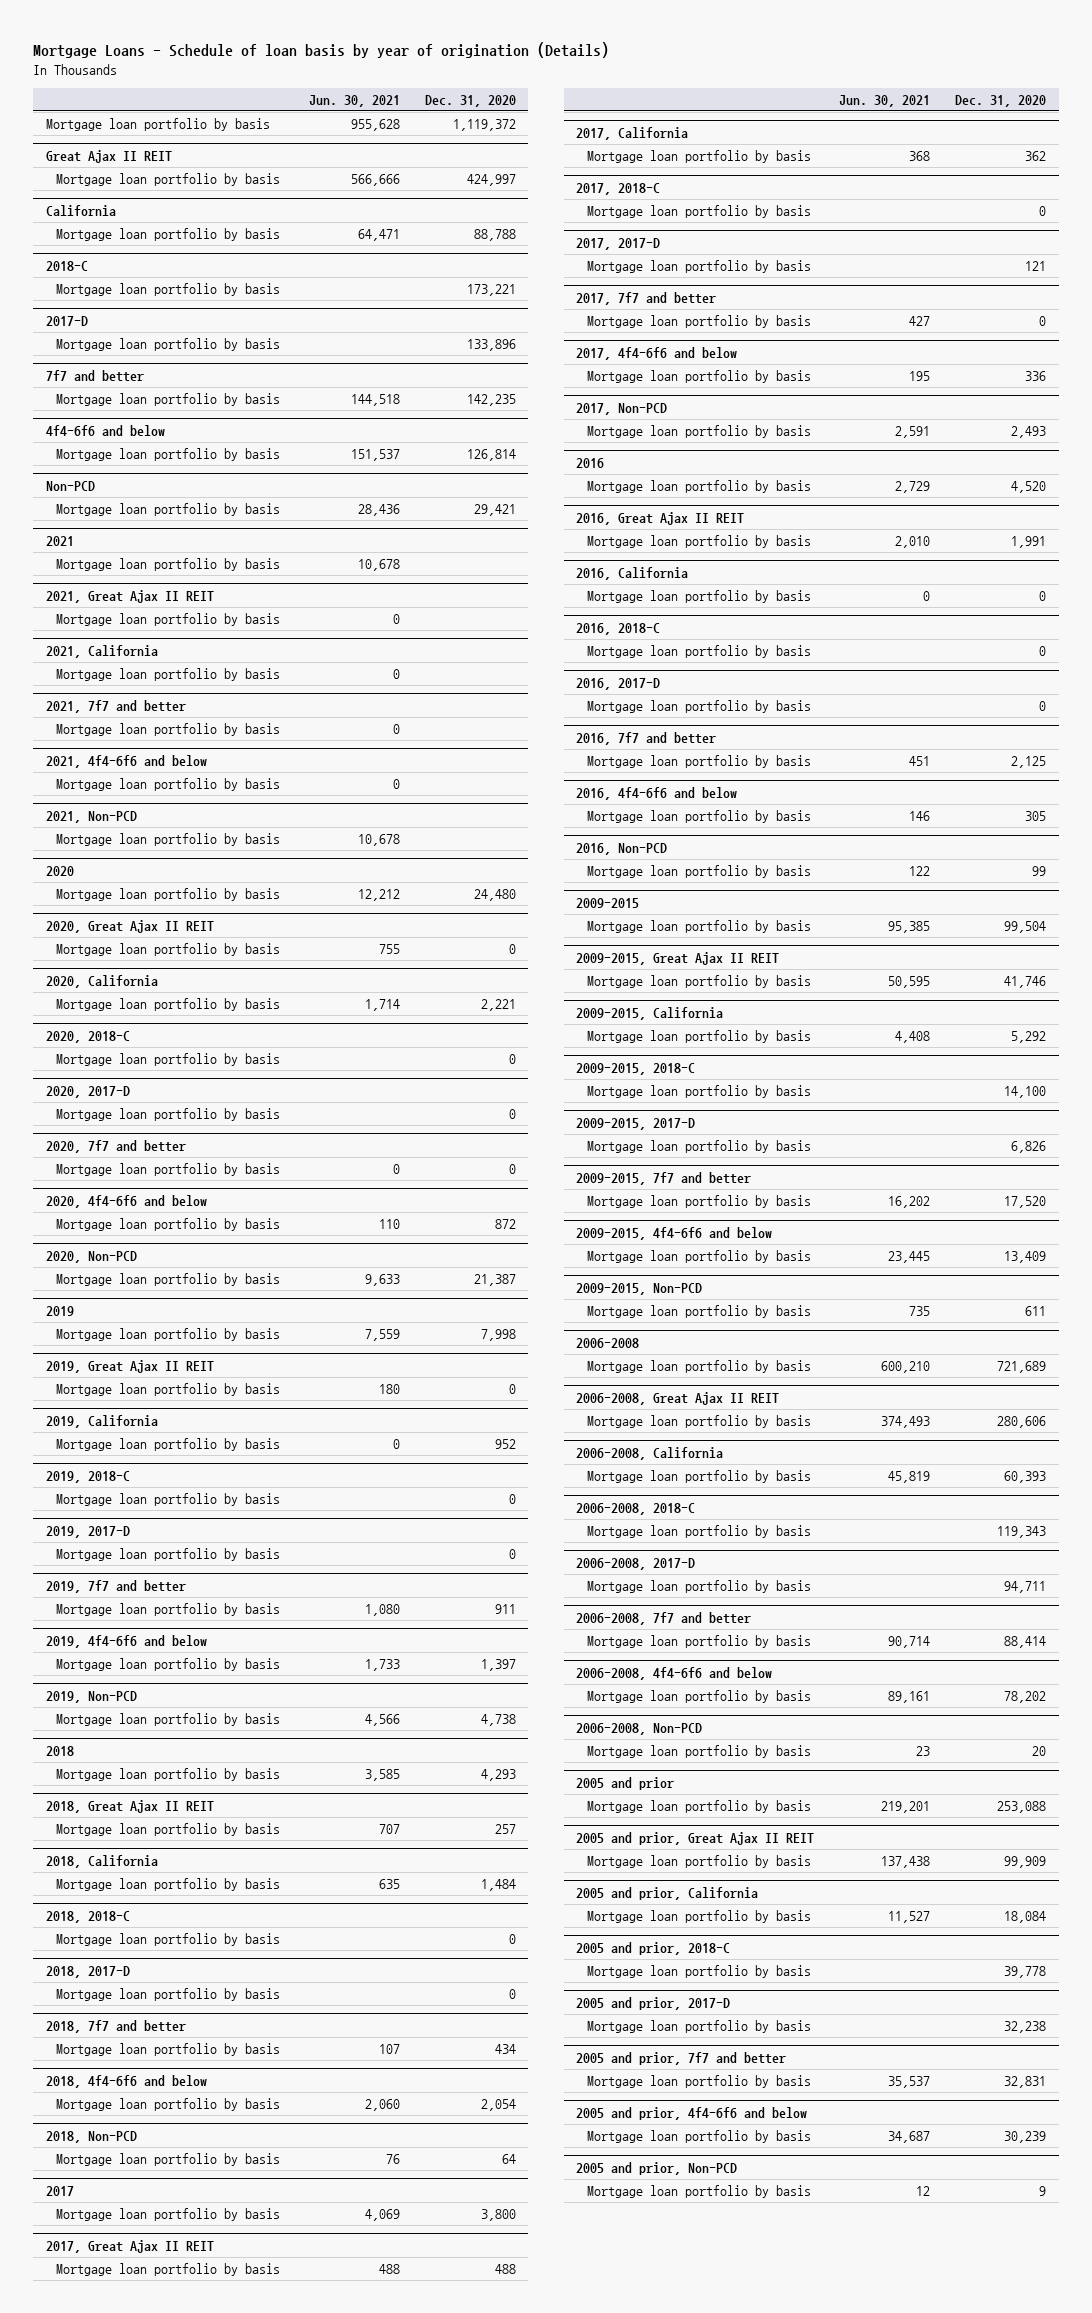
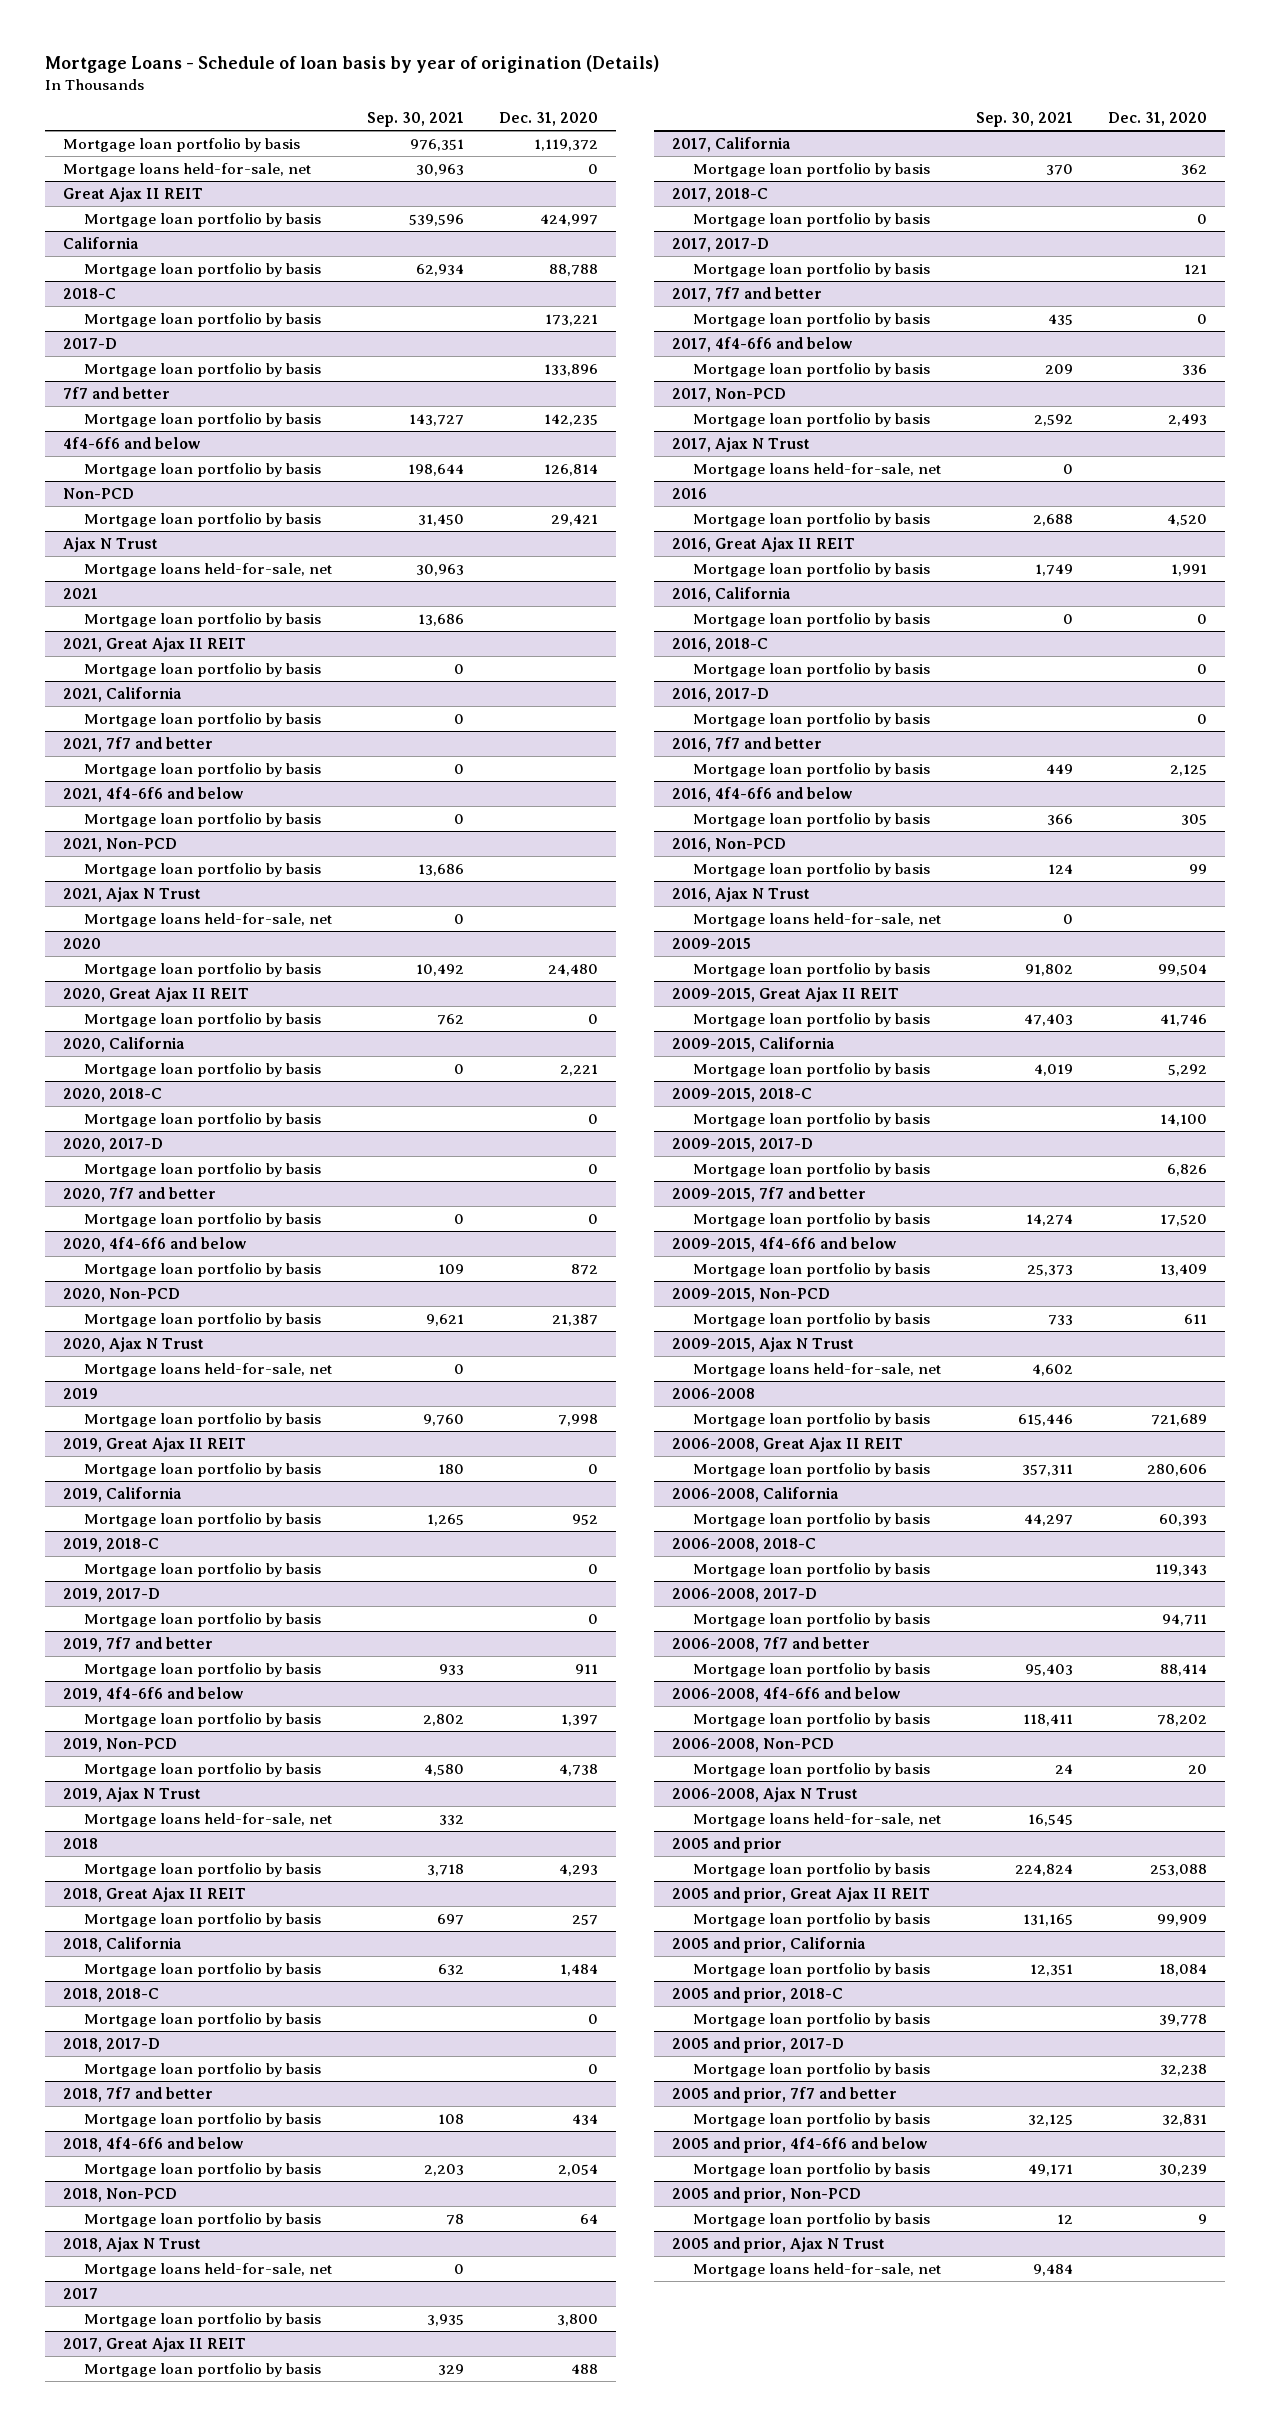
[308,94,400,107] Jun. 30, 2021 -> none
none -> [367,111,465,127] Sep. 30, 2021
none -> [63,162,312,177] Mortgage loans held-for-sale, net
none -> [63,536,159,552] Ajax N Trust
none -> [83,562,332,577] Mortgage loans held-for-sale, net
none -> [63,886,202,902] 2021, Ajax N Trust
none -> [83,912,332,927] Mortgage loans held-for-sale, net
none -> [63,1336,205,1352] 2020, Ajax N Trust
none -> [83,1362,332,1377] Mortgage loans held-for-sale, net
none -> [63,1786,202,1802] 2019, Ajax N Trust
none -> [83,1812,332,1827] Mortgage loans held-for-sale, net
none -> [63,2236,202,2252] 2018, Ajax N Trust
none -> [83,2262,332,2277] Mortgage loans held-for-sale, net
none -> [672,436,811,452] 2017, Ajax N Trust
none -> [692,462,941,477] Mortgage loans held-for-sale, net
none -> [672,886,811,902] 2016, Ajax N Trust
none -> [692,912,941,927] Mortgage loans held-for-sale, net
none -> [672,1336,855,1352] 2009-2015, Ajax N Trust
none -> [692,1362,941,1377] Mortgage loans held-for-sale, net
none -> [672,1786,859,1802] 2006-2008, Ajax N Trust
none -> [692,1812,941,1827] Mortgage loans held-for-sale, net
none -> [672,2236,886,2253] 2005 and prior, Ajax N Trust
none -> [692,2262,941,2277] Mortgage loans held-for-sale, net

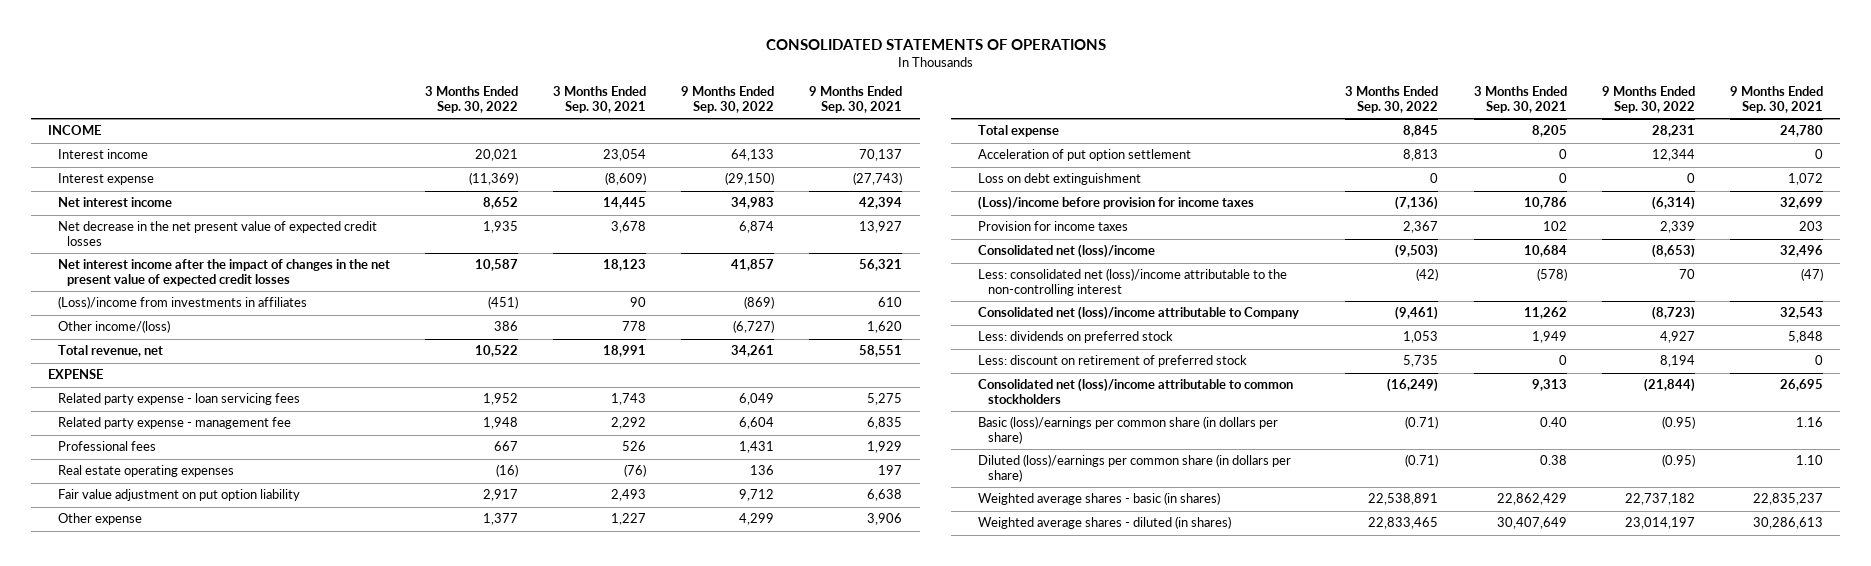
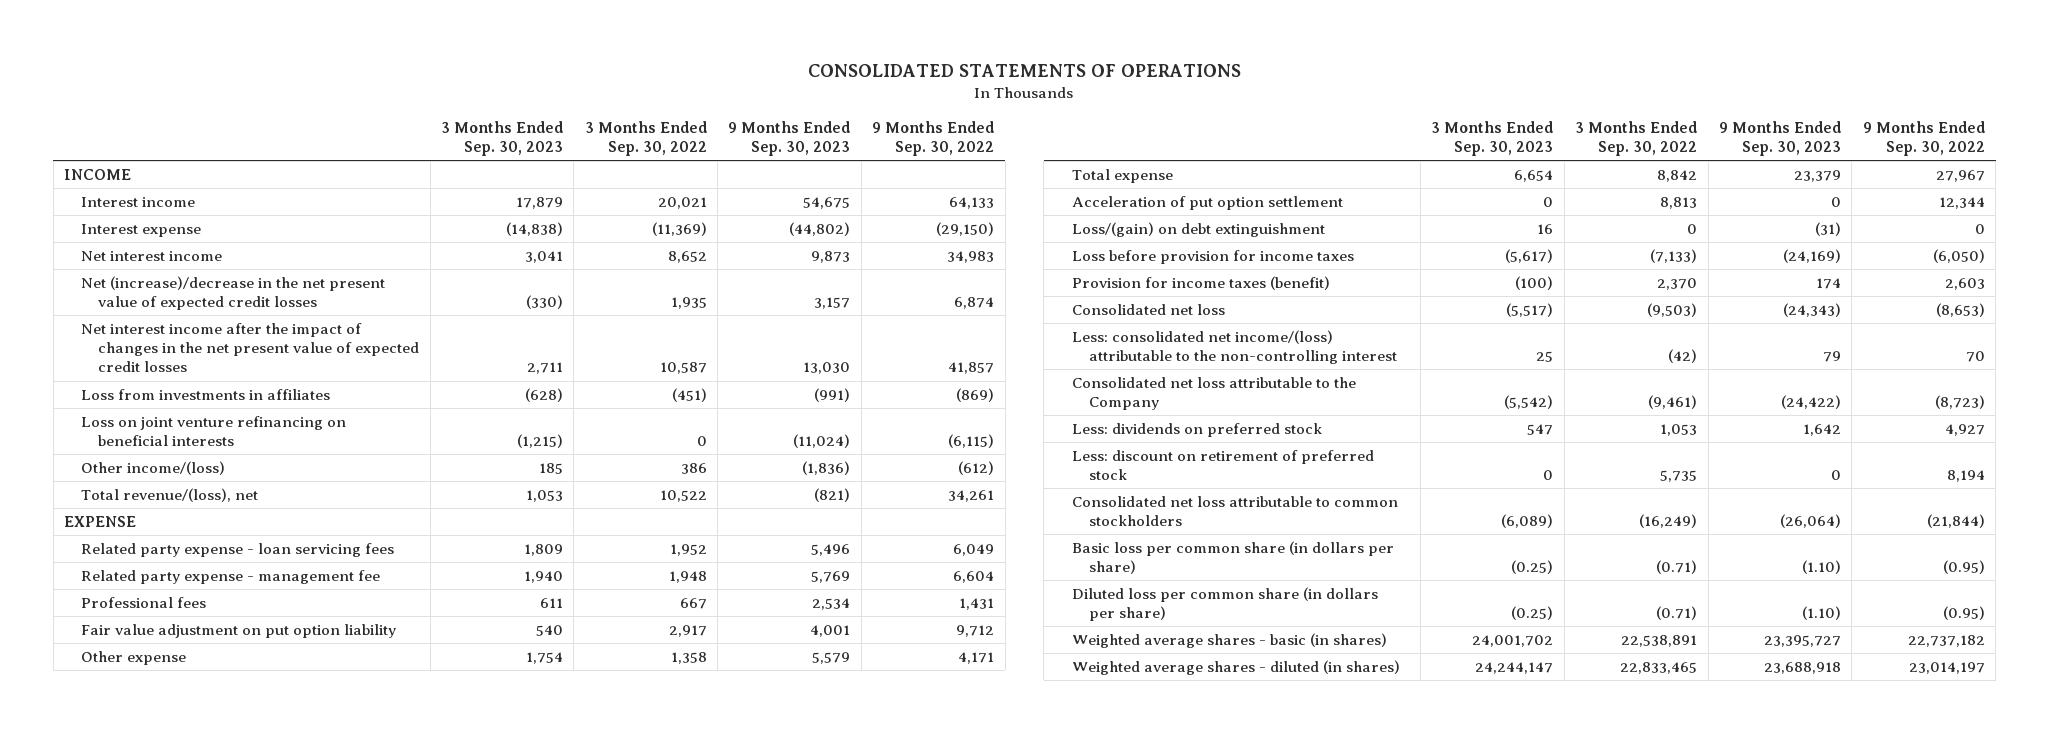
[553,86,647,113] 3 Months Ended Sep. 30, 2021 -> none
[809,86,903,113] 9 Months Ended Sep. 30, 2021 -> none
none -> [440,120,563,157] 3 Months Ended Sep. 30, 2023
none -> [728,120,851,157] 9 Months Ended Sep. 30, 2023
[57,221,377,246] Net decrease in the net present value of expected credit losses -> [81,275,386,311] Net (increase)/decrease in the net present value of expected credit losses
[57,296,307,310] (Loss)/income from investments in affiliates -> [81,388,331,400] Loss from investments in affiliates
none -> [81,415,347,447] Loss on joint venture refinancing on beneficial interests
[733,320,775,334] (6,727) -> [958,460,995,475] (612)
[57,345,163,358] Total revenue, net -> [81,487,259,502] Total revenue/(loss), net
[57,465,234,478] Real estate operating expenses -> none
[482,513,518,526] 1,377 -> [670,651,707,664] 1,358
[739,513,775,526] 4,299 -> [958,651,995,664] 4,171
[1403,125,1439,138] 8,845 -> [1657,169,1698,182] 8,842
[1651,125,1695,138] 28,231 -> [1935,169,1985,182] 27,967
[978,173,1142,186] Loss on debt extinguishment -> [1071,221,1325,237] Loss/(gain) on debt extinguishment
[978,196,1255,211] (Loss)/income before provision for income taxes -> [1071,249,1354,264] Loss before provision for income taxes
[1395,196,1439,211] (7,136) -> [1650,248,1698,263] (7,133)
[1651,196,1695,211] (6,314) -> [1932,248,1985,263] (6,050)
[978,221,1129,232] Provision for income taxes -> [1071,275,1330,290] Provision for income taxes (benefit)
[1403,221,1439,234] 2,367 -> [1657,277,1698,290] 2,370
[1659,221,1695,234] 2,339 -> [1944,277,1985,290] 2,603
[978,244,1156,259] Consolidated net (loss)/income -> [1071,303,1225,315] Consolidated net loss
[978,268,1288,296] Less: consolidated net (loss)/income attributable to the non-controlling interest -> [1071,329,1397,365] Less: consolidated net income/(loss) attributable to the non-controlling interest
[978,306,1300,321] Consolidated net (loss)/income attributable to Company -> [1071,376,1356,411] Consolidated net loss attributable to the Company
[978,378,1294,404] Consolidated net (loss)/income attributable to common stockholders -> [1071,495,1398,527] Consolidated net loss attributable to common stockholders
[978,416,1279,444] Basic (loss)/earnings per common share (in dollars per share) -> [1071,540,1394,575] Basic loss per common share (in dollars per share)
[978,454,1292,482] Diluted (loss)/earnings per common share (in dollars per share) -> [1071,586,1378,622] Diluted loss per common share (in dollars per share)

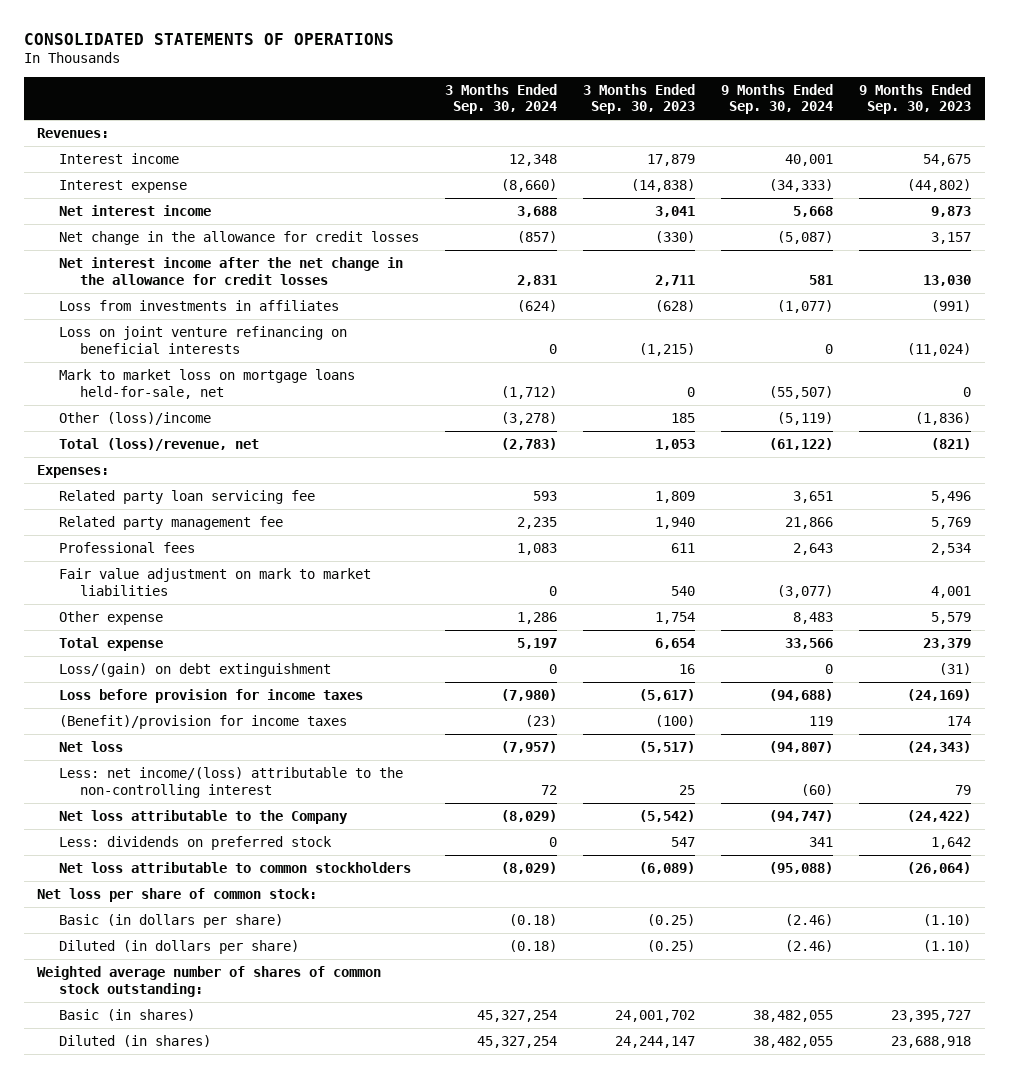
[584,120,707,157] 3 Months Ended Sep. 30, 2022 -> none
[872,120,995,157] 9 Months Ended Sep. 30, 2022 -> none
none -> [444,83,557,115] 3 Months Ended Sep. 30, 2024
none -> [721,83,834,115] 9 Months Ended Sep. 30, 2024
[64,168,132,180] INCOME -> [37,127,110,138] Revenues:
[81,275,386,311] Net (increase)/decrease in the net present value of expected credit losses -> [58,230,419,245] Net change in the allowance for credit losses
[81,322,420,373] Net interest income after the impact of changes in the net present value of expected credit losses -> [58,256,403,285] Net interest income after the net change in the allowance for credit losses
none -> [58,368,355,399] Mark to market loss on mortgage loans held-for-sale, net
[81,460,226,475] Other income/(loss) -> [58,411,211,425] Other (loss)/income
[81,487,259,502] Total revenue/(loss), net -> [58,437,259,451] Total (loss)/revenue, net
[64,515,137,527] EXPENSE -> [37,464,110,478] Expenses:
[81,542,395,557] Related party expense - loan servicing fees -> [58,489,315,504] Related party loan servicing fee
[81,569,381,584] Related party expense - management fee -> [58,515,283,530] Related party management fee
[81,623,397,638] Fair value adjustment on put option liability -> [58,567,371,596] Fair value adjustment on mark to market liabilities
[1071,195,1343,210] Acceleration of put option settlement -> none
[1071,275,1330,290] Provision for income taxes (benefit) -> [58,714,347,729] (Benefit)/provision for income taxes
[1071,303,1225,315] Consolidated net loss -> [58,740,123,752] Net loss
[1071,329,1397,365] Less: consolidated net income/(loss) attributable to the non-controlling interest -> [58,766,403,798] Less: net income/(loss) attributable to the non-controlling interest
[1071,376,1356,411] Consolidated net loss attributable to the Company -> [58,809,348,824] Net loss attributable to the Company
[1071,449,1374,481] Less: discount on retirement of preferred stock -> none
[1071,495,1398,527] Consolidated net loss attributable to common stockholders -> [58,861,411,873] Net loss attributable to common stockholders
none -> [37,887,318,902] Net loss per share of common stock:
[1071,540,1394,575] Basic loss per common share (in dollars per share) -> [58,913,283,928] Basic (in dollars per share)
[1071,586,1378,622] Diluted loss per common share (in dollars per share) -> [58,939,299,954] Diluted (in dollars per share)
none -> [37,965,382,997] Weighted average number of shares of common stock outstanding:
[1071,632,1387,648] Weighted average shares - basic (in shares) -> [58,1008,195,1021] Basic (in shares)
[1071,659,1400,675] Weighted average shares - diluted (in shares) -> [58,1034,211,1047] Diluted (in shares)

